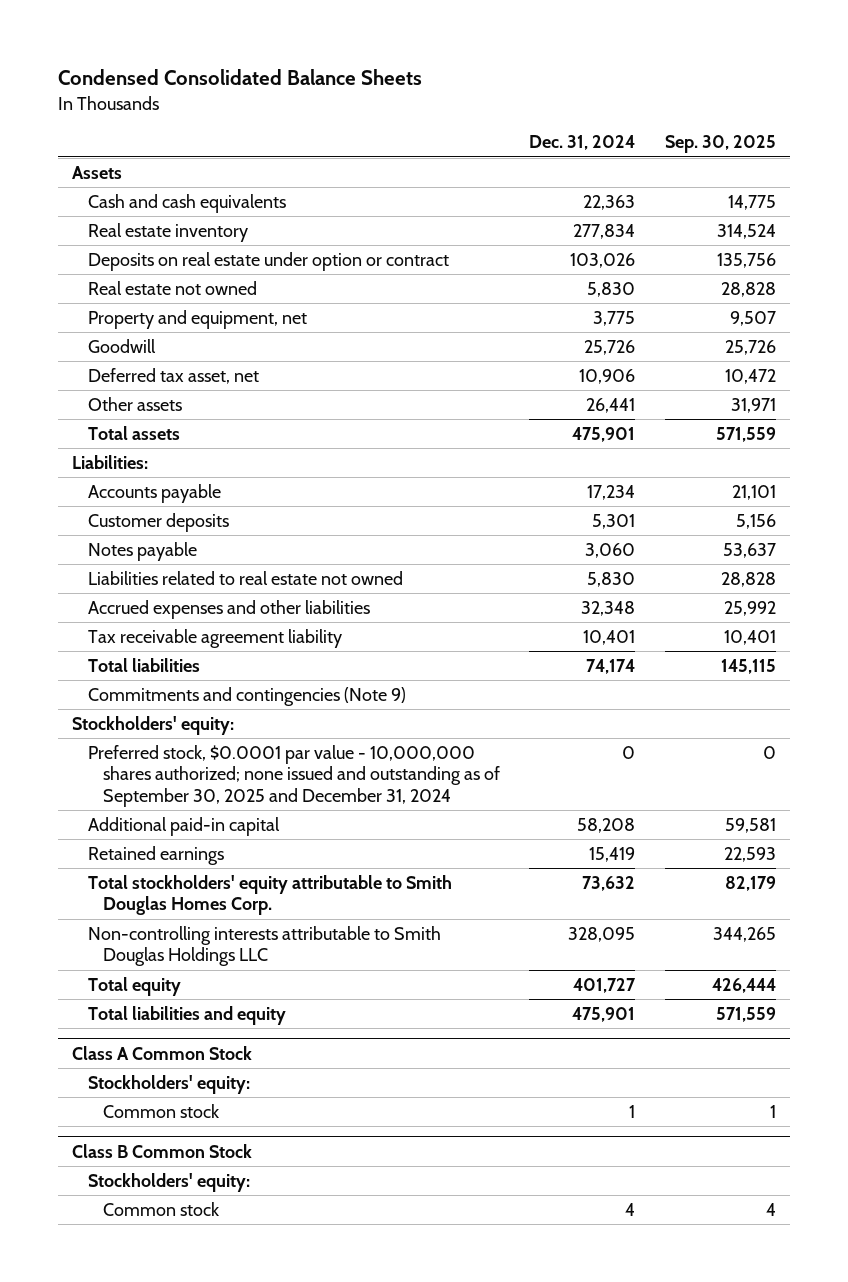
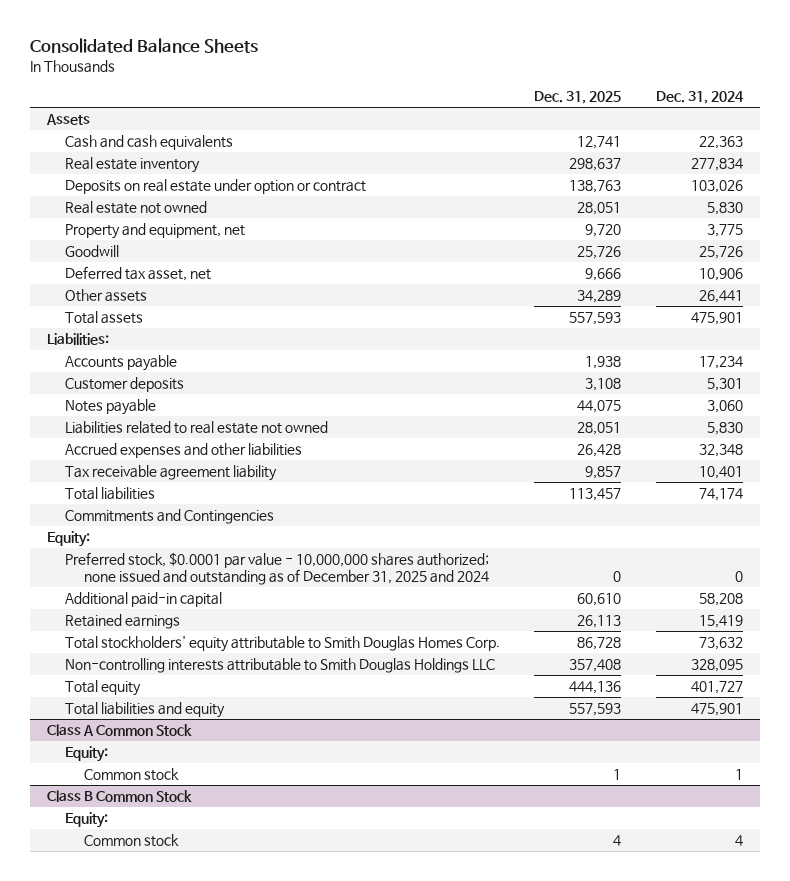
[57,69,422,86] Condensed Consolidated Balance Sheets -> [29,37,258,53] Consolidated Balance Sheets
[664,135,776,154] Sep. 30, 2025 -> none
none -> [534,91,622,105] Dec. 31, 2025
[87,686,406,706] Commitments and contingencies (Note 9) -> [65,509,275,525] Commitments and Contingencies
[72,715,235,735] Stockholders' equity: -> [46,531,90,548] Equity:
[87,744,500,808] Preferred stock, $0.0001 par value - 10,000,000 shares authorized; none issued and outstanding as of September 30, 2025 and December 31, 2024 -> [65,552,490,585] Preferred stock, $0.0001 par value - 10,000,000 shares authorized; none issued and outstanding as of December 31, 2025 and 2024
[87,1074,250,1094] Stockholders' equity: -> [65,746,109,763] Equity:
[87,1172,250,1192] Stockholders' equity: -> [65,812,109,829] Equity:

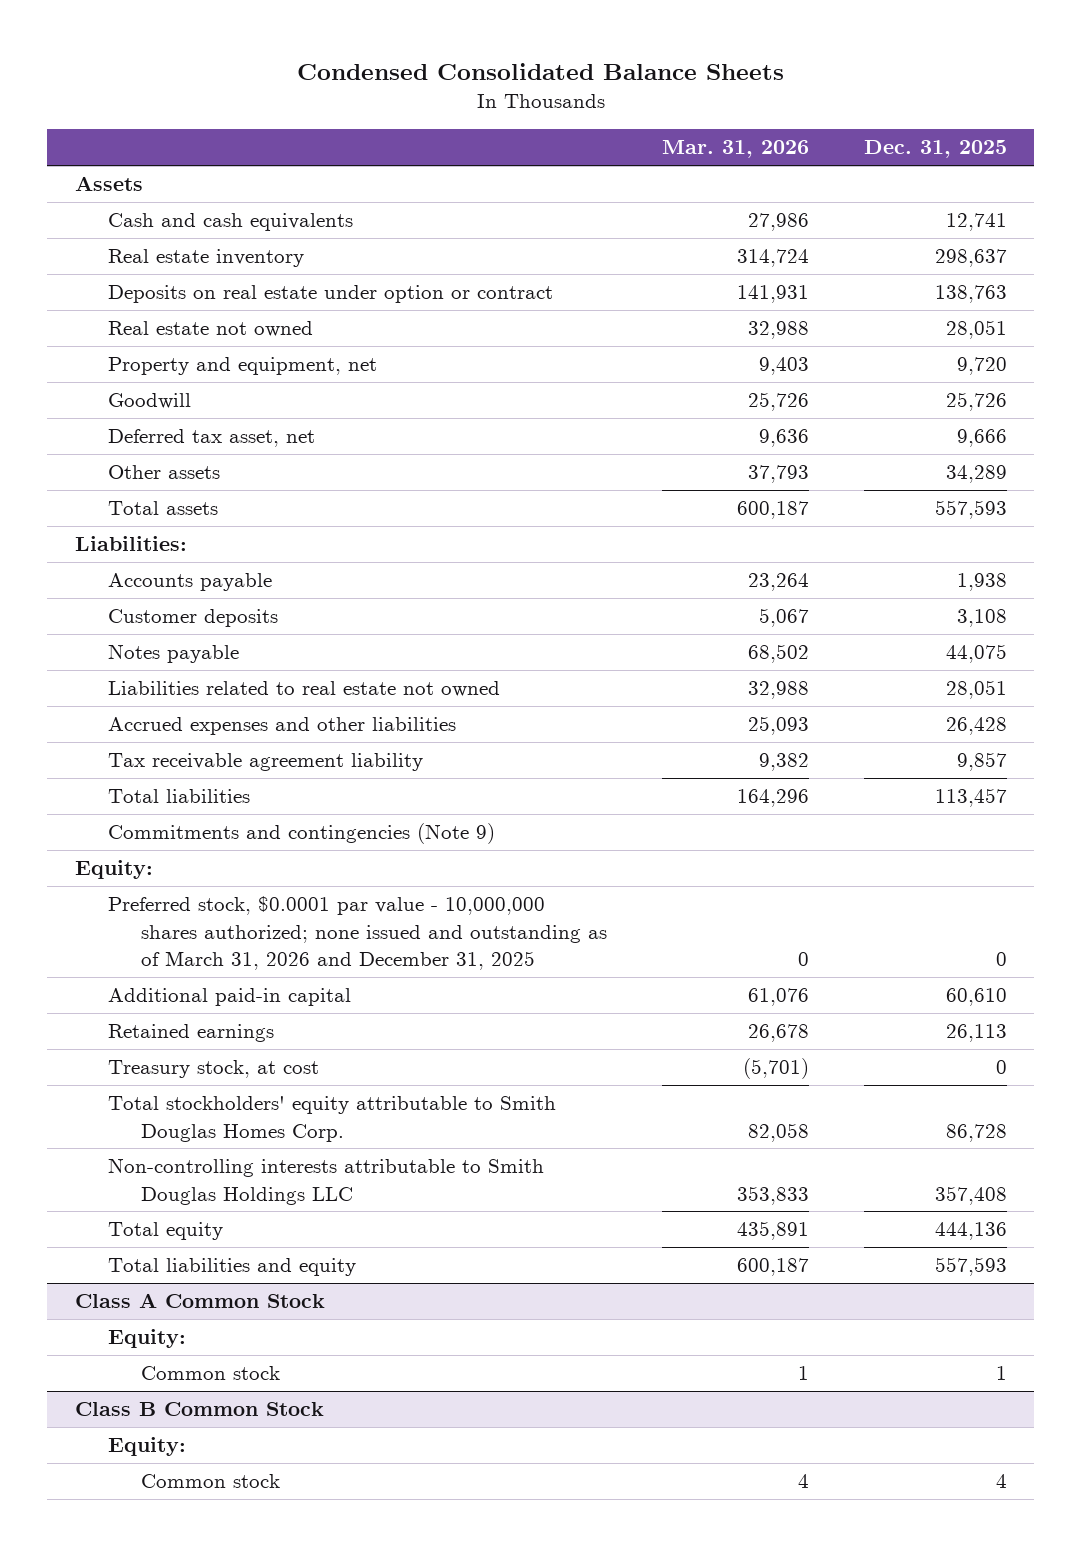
[29,37,258,53] Consolidated Balance Sheets -> [296,62,784,80] Condensed Consolidated Balance Sheets
[655,91,744,105] Dec. 31, 2024 -> none
none -> [661,140,809,159] Mar. 31, 2026
[65,509,275,525] Commitments and Contingencies -> [107,823,495,845] Commitments and contingencies (Note 9)
[65,552,490,585] Preferred stock, $0.0001 par value - 10,000,000 shares authorized; none issued and outstanding as of December 31, 2025 and 2024 -> [107,896,607,970] Preferred stock, $0.0001 par value - 10,000,000 shares authorized; none issued and outstanding as of March 31, 2026 and December 31, 2025
none -> [107,1060,319,1079] Treasury stock, at cost

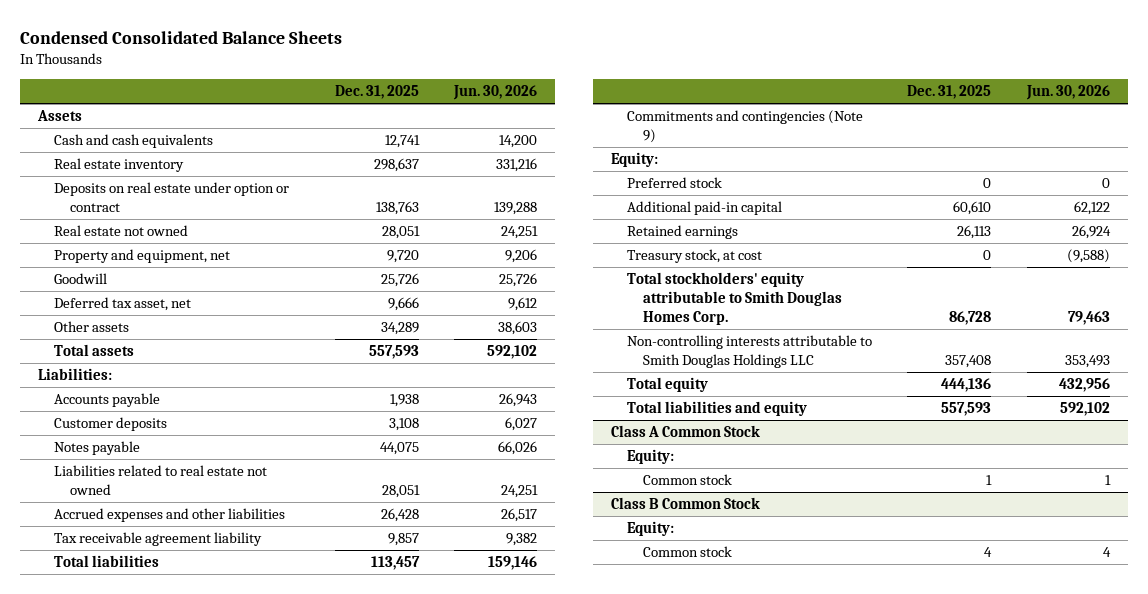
[661,140,809,159] Mar. 31, 2026 -> none
none -> [453,85,538,101] Jun. 30, 2026
[107,896,607,970] Preferred stock, $0.0001 par value - 10,000,000 shares authorized; none issued and outstanding as of March 31, 2026 and December 31, 2025 -> [626,177,722,189] Preferred stock

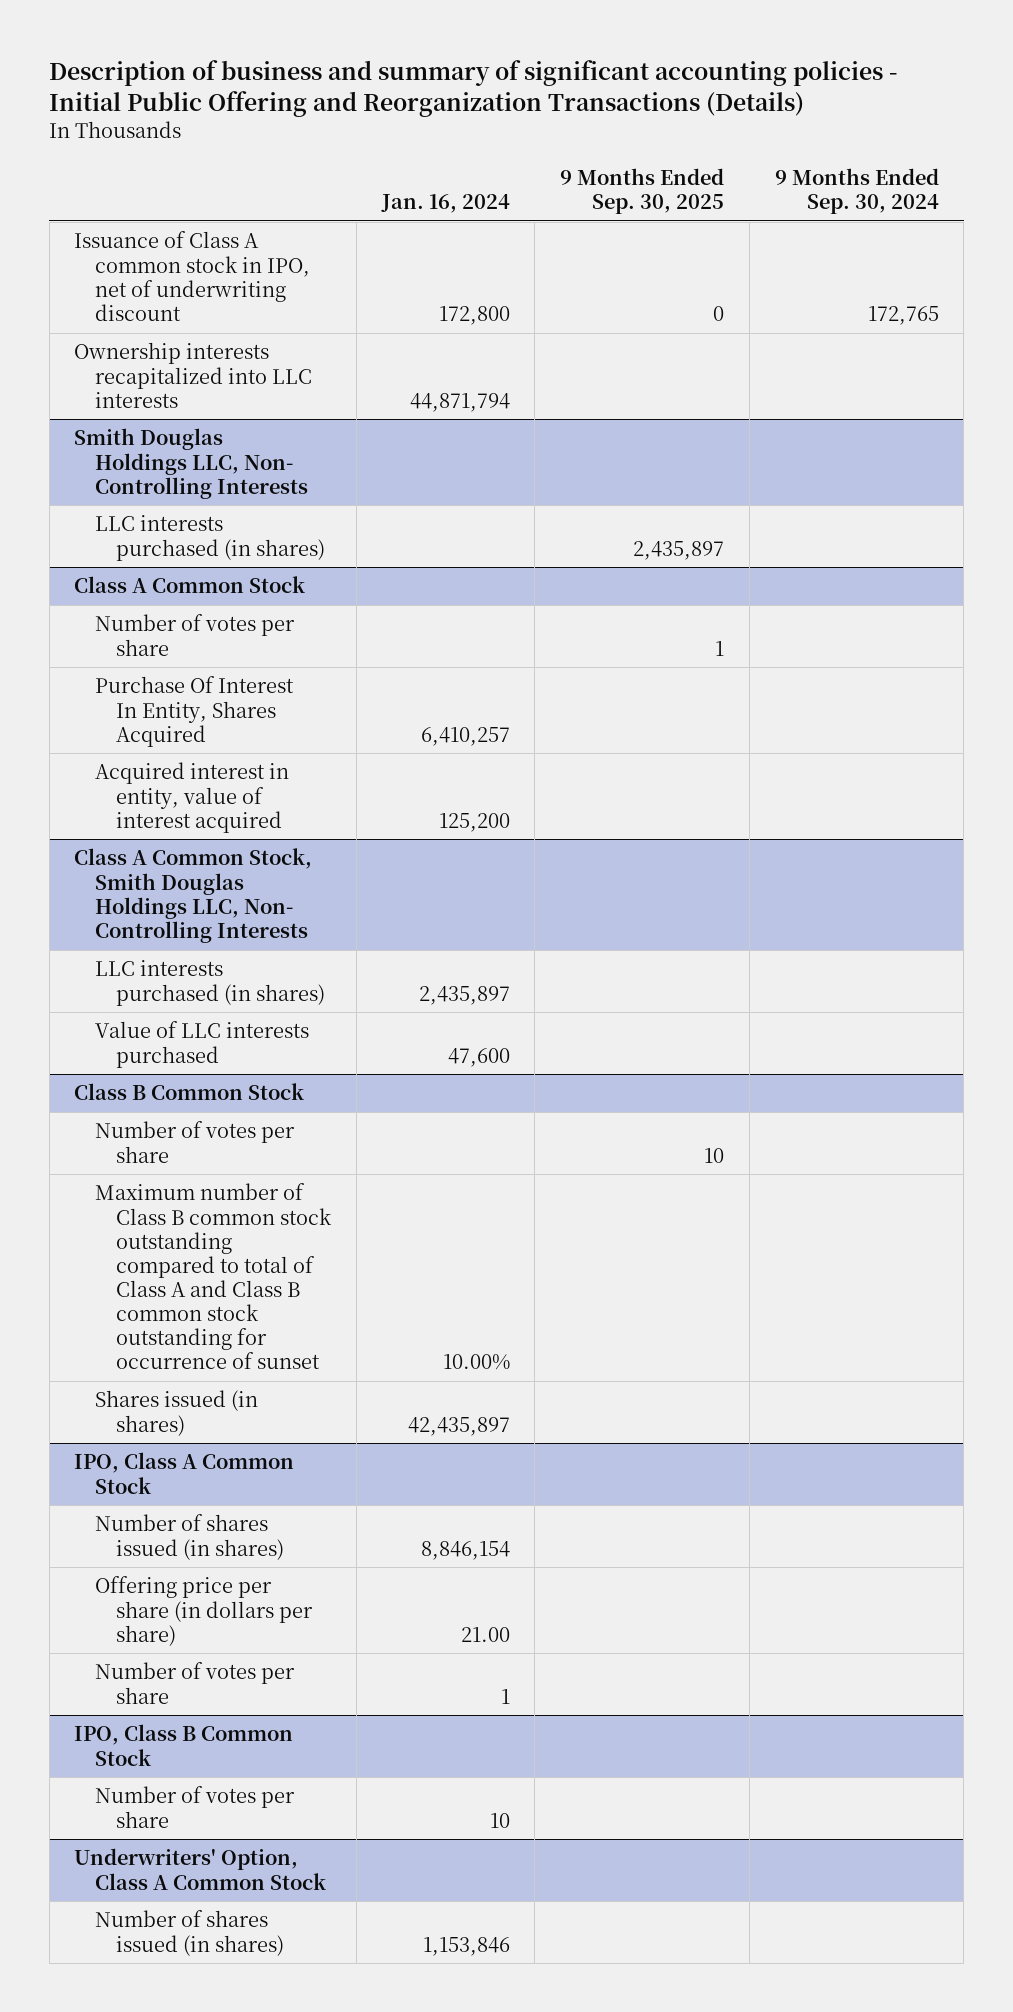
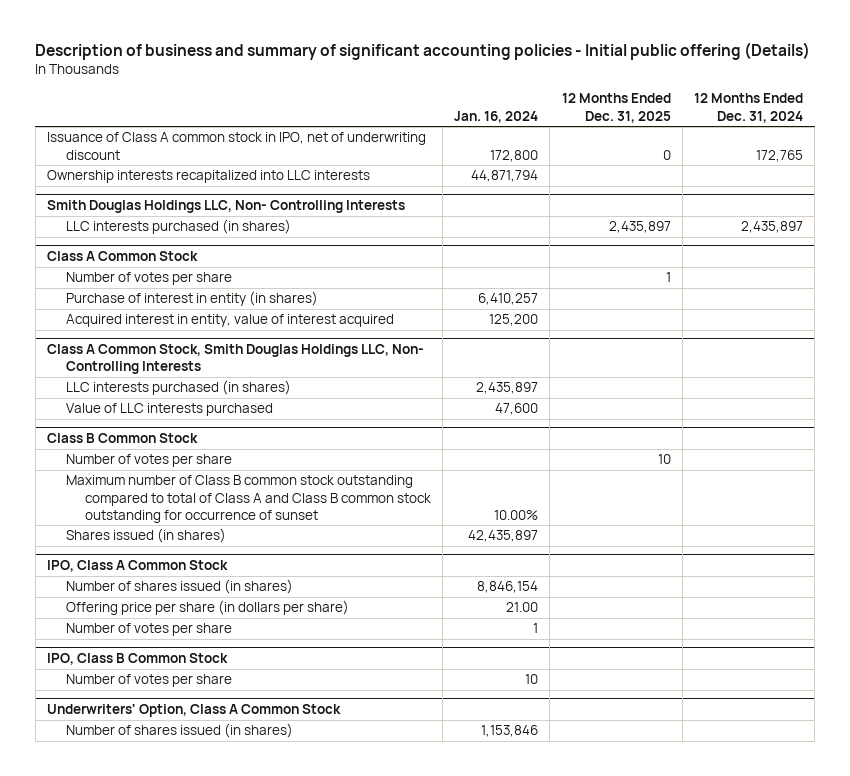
[49,60,899,118] Description of business and summary of significant accounting policies - Initial Public Offering and Reorganization Transactions (Details) -> [35,42,811,61] Description of business and summary of significant accounting policies - Initial public offering (Details)
[560,167,725,214] 9 Months Ended Sep. 30, 2025 -> none
[774,167,939,214] 9 Months Ended Sep. 30, 2024 -> none
none -> [561,93,671,123] 12 Months Ended Dec. 31, 2025
none -> [694,93,804,123] 12 Months Ended Dec. 31, 2024
[95,676,295,747] Purchase Of Interest In Entity, Shares Acquired -> [65,291,318,307] Purchase of interest in entity (in shares)

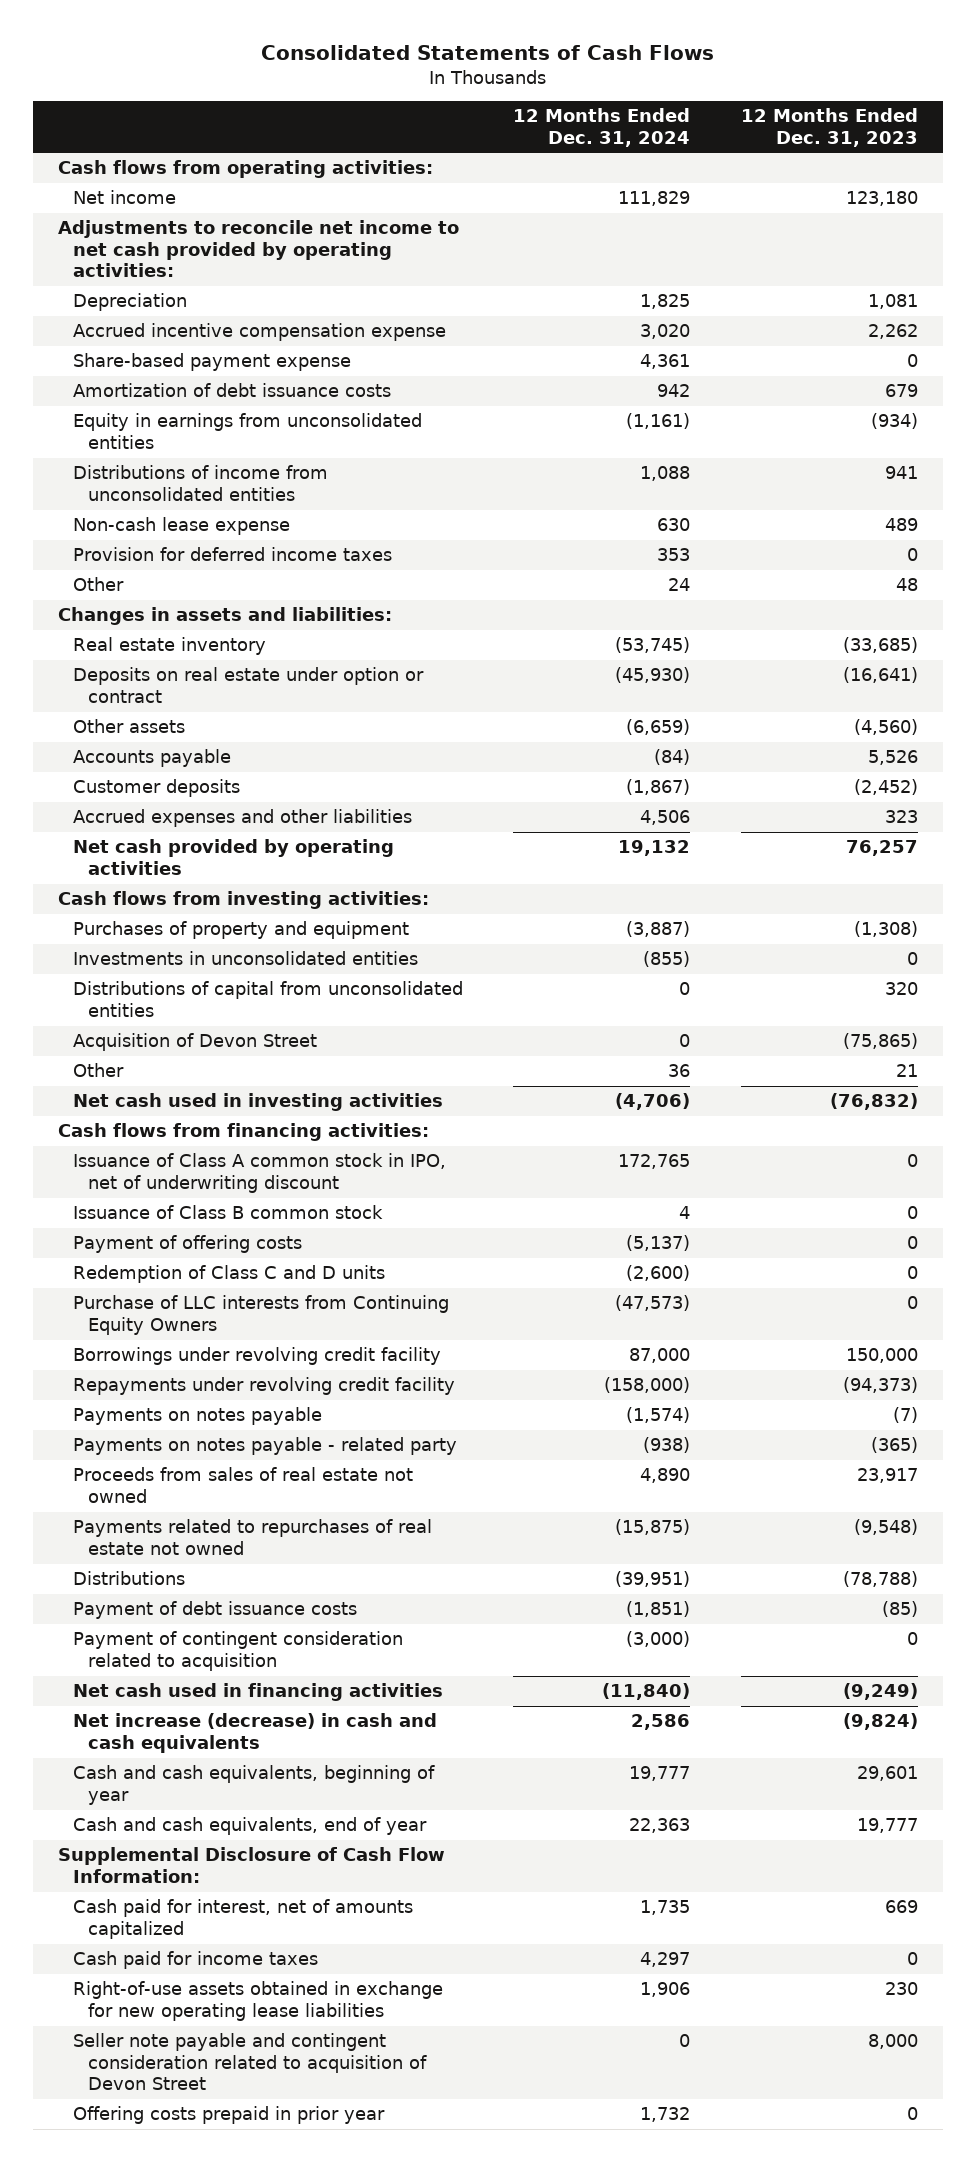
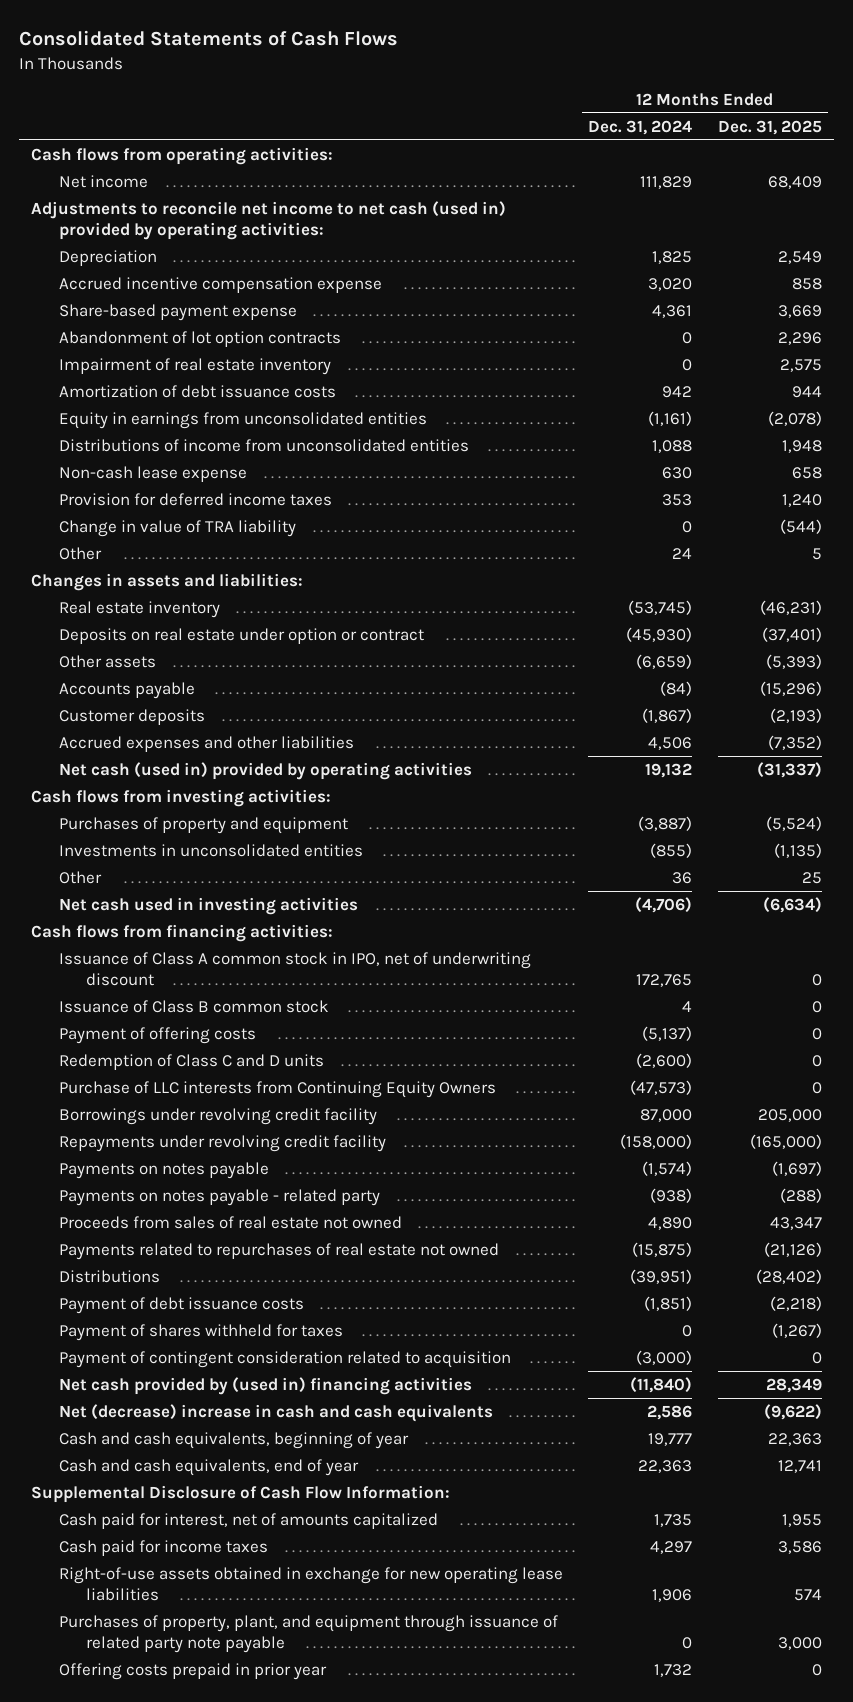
[740,108,918,147] 12 Months Ended Dec. 31, 2023 -> none
none -> [717,119,822,135] Dec. 31, 2025
[58,220,460,278] Adjustments to reconcile net income to net cash provided by operating activities: -> [31,200,507,240] Adjustments to reconcile net income to net cash (used in) provided by operating activities:
none -> [58,330,341,347] Abandonment of lot option contracts
none -> [58,357,331,375] Impairment of real estate inventory
none -> [58,519,296,537] Change in value of TRA liability
[73,839,395,875] Net cash provided by operating activities -> [58,761,472,780] Net cash (used in) provided by operating activities
[73,981,464,1017] Distributions of capital from unconsolidated entities -> none
[73,1033,318,1052] Acquisition of Devon Street -> none
none -> [58,1323,343,1341] Payment of shares withheld for taxes
[73,1683,444,1702] Net cash used in financing activities -> [58,1376,472,1395] Net cash provided by (used in) financing activities
[73,1713,438,1753] Net increase (decrease) in cash and cash equivalents -> [58,1403,493,1422] Net (decrease) increase in cash and cash equivalents
[73,2033,428,2091] Seller note payable and contingent consideration related to acquisition of Devon Street -> none
none -> [58,1614,558,1653] Purchases of property, plant, and equipment through issuance of related party note payable

